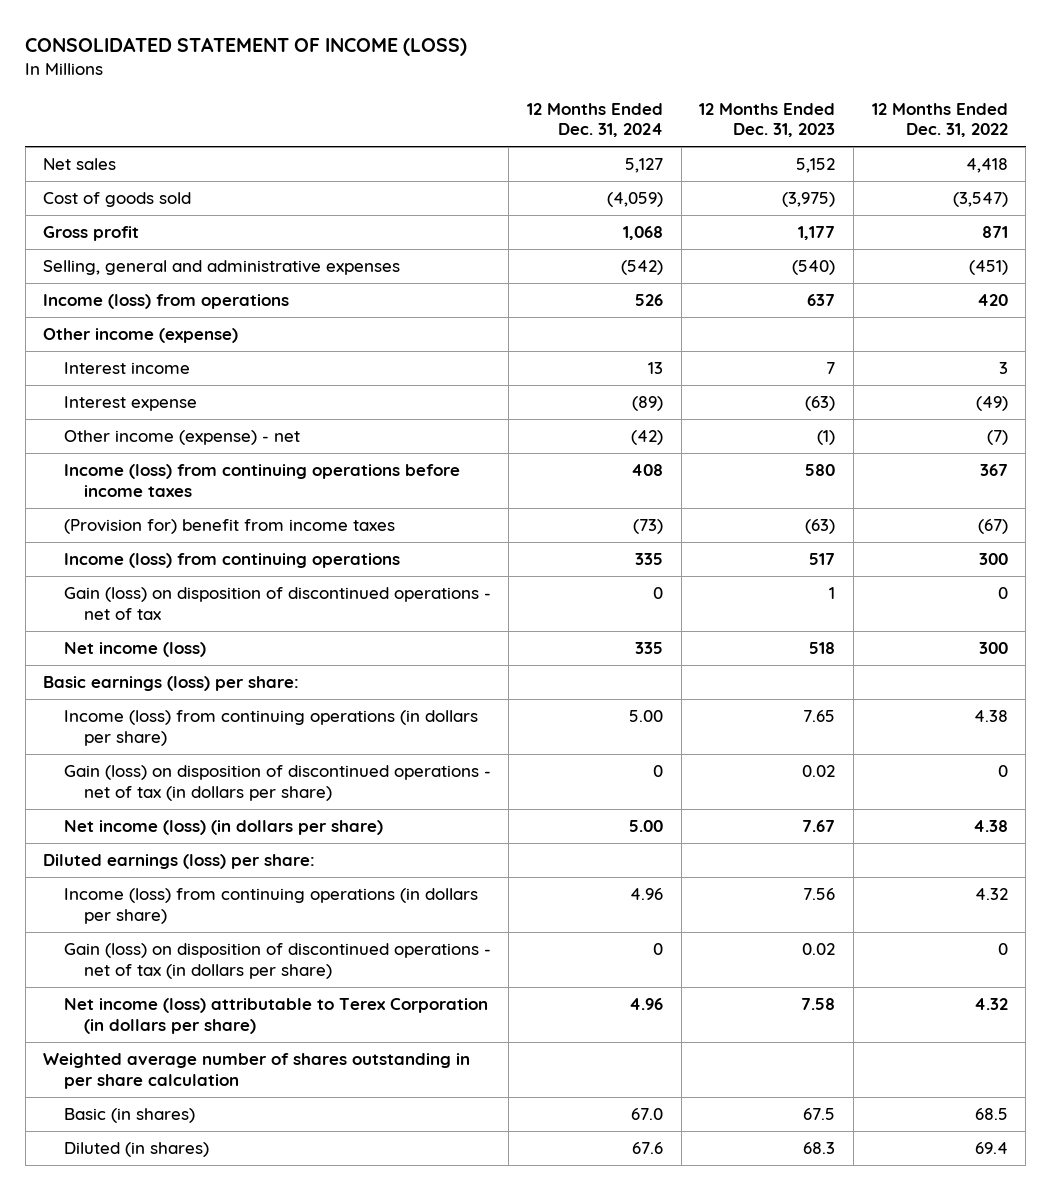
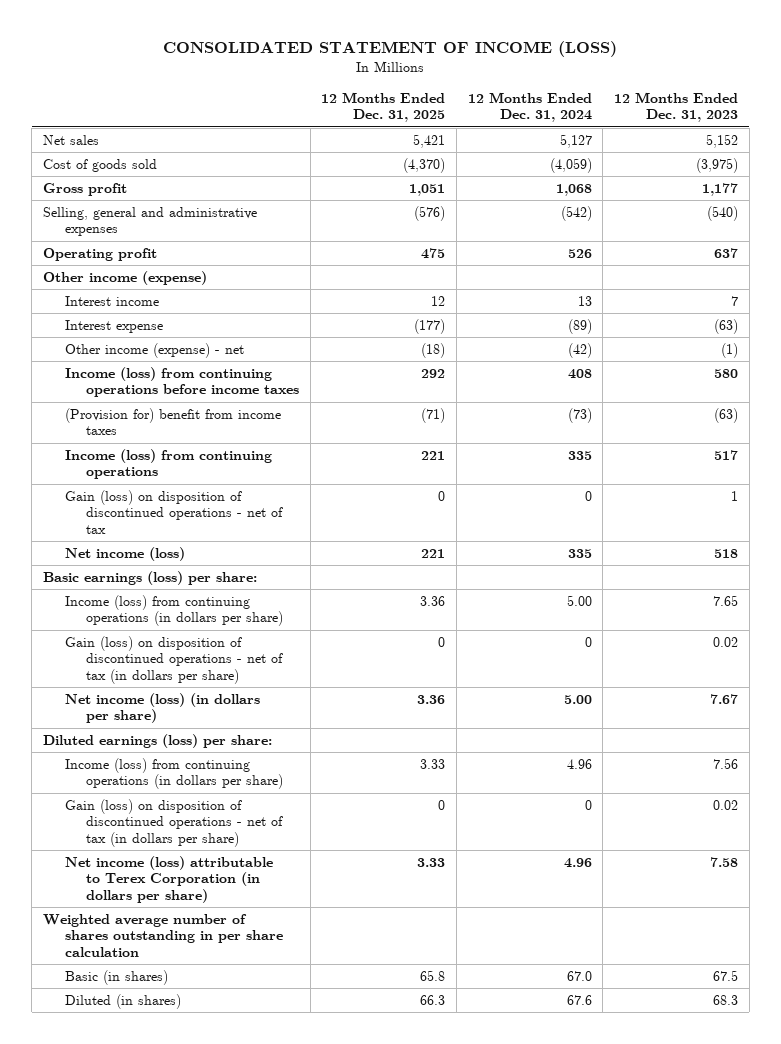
[871,102,1008,138] 12 Months Ended Dec. 31, 2022 -> none
none -> [321,91,446,123] 12 Months Ended Dec. 31, 2025
[43,294,290,310] Income (loss) from operations -> [42,247,157,261] Operating profit

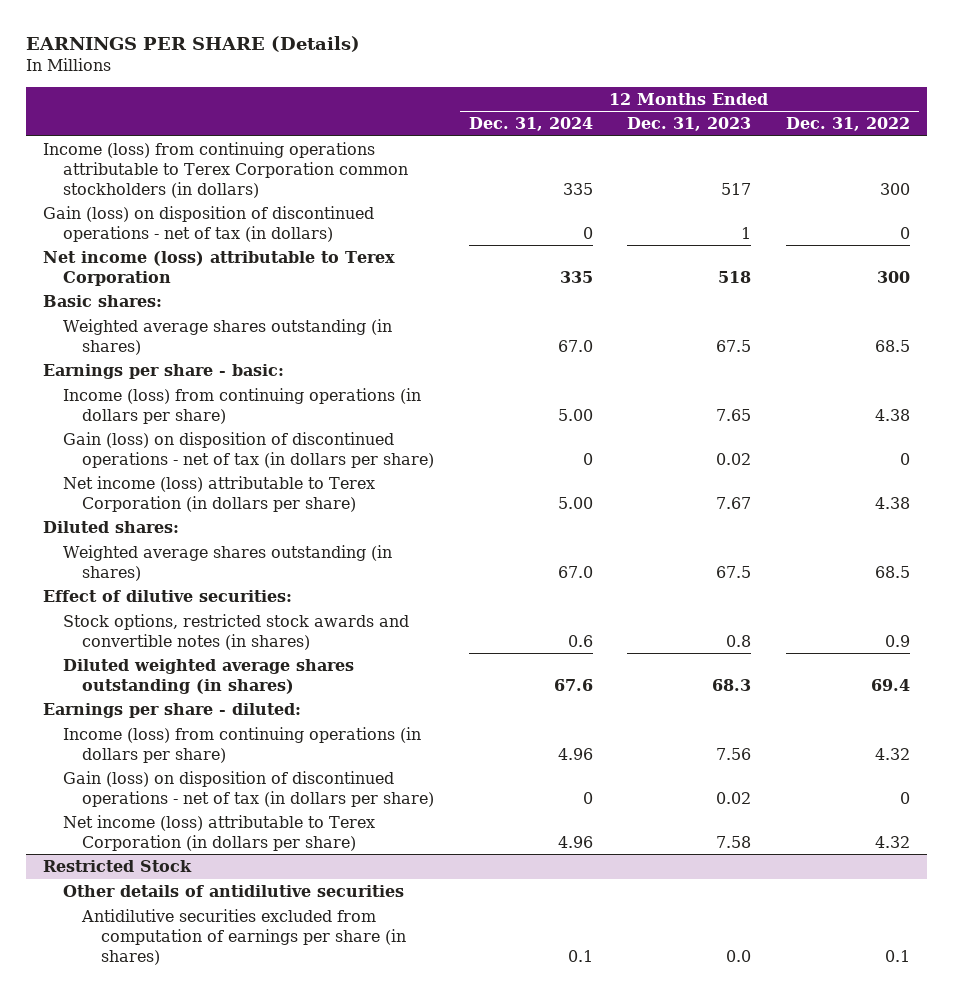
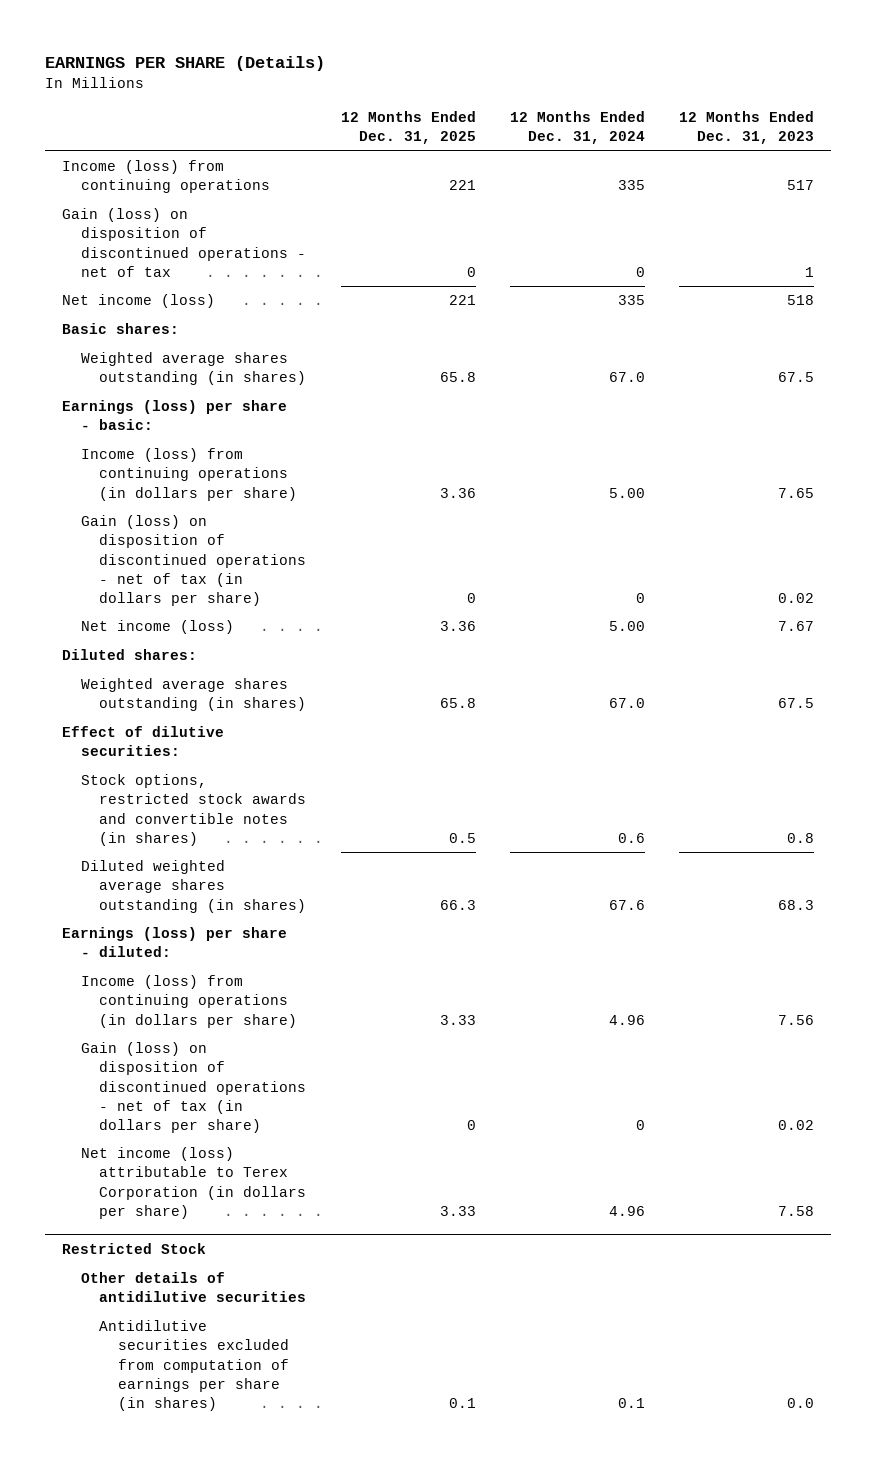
[785,117,910,132] Dec. 31, 2022 -> none
none -> [340,110,476,144] 12 Months Ended Dec. 31, 2025
[43,141,408,198] Income (loss) from continuing operations attributable to Terex Corporation common stockholders (in dollars) -> [62,160,270,194] Income (loss) from continuing operations
[43,205,375,242] Gain (loss) on disposition of discontinued operations - net of tax (in dollars) -> [62,208,306,277] Gain (loss) on disposition of discontinued operations - net of tax
[43,250,396,286] Net income (loss) attributable to Terex Corporation -> [62,294,216,309] Net income (loss)
[43,363,285,379] Earnings per share - basic: -> [62,400,288,431] Earnings (loss) per share - basic:
[62,475,375,512] Net income (loss) attributable to Terex Corporation (in dollars per share) -> [80,620,234,635] Net income (loss)
[43,702,302,718] Earnings per share - diluted: -> [62,927,288,958] Earnings (loss) per share - diluted:

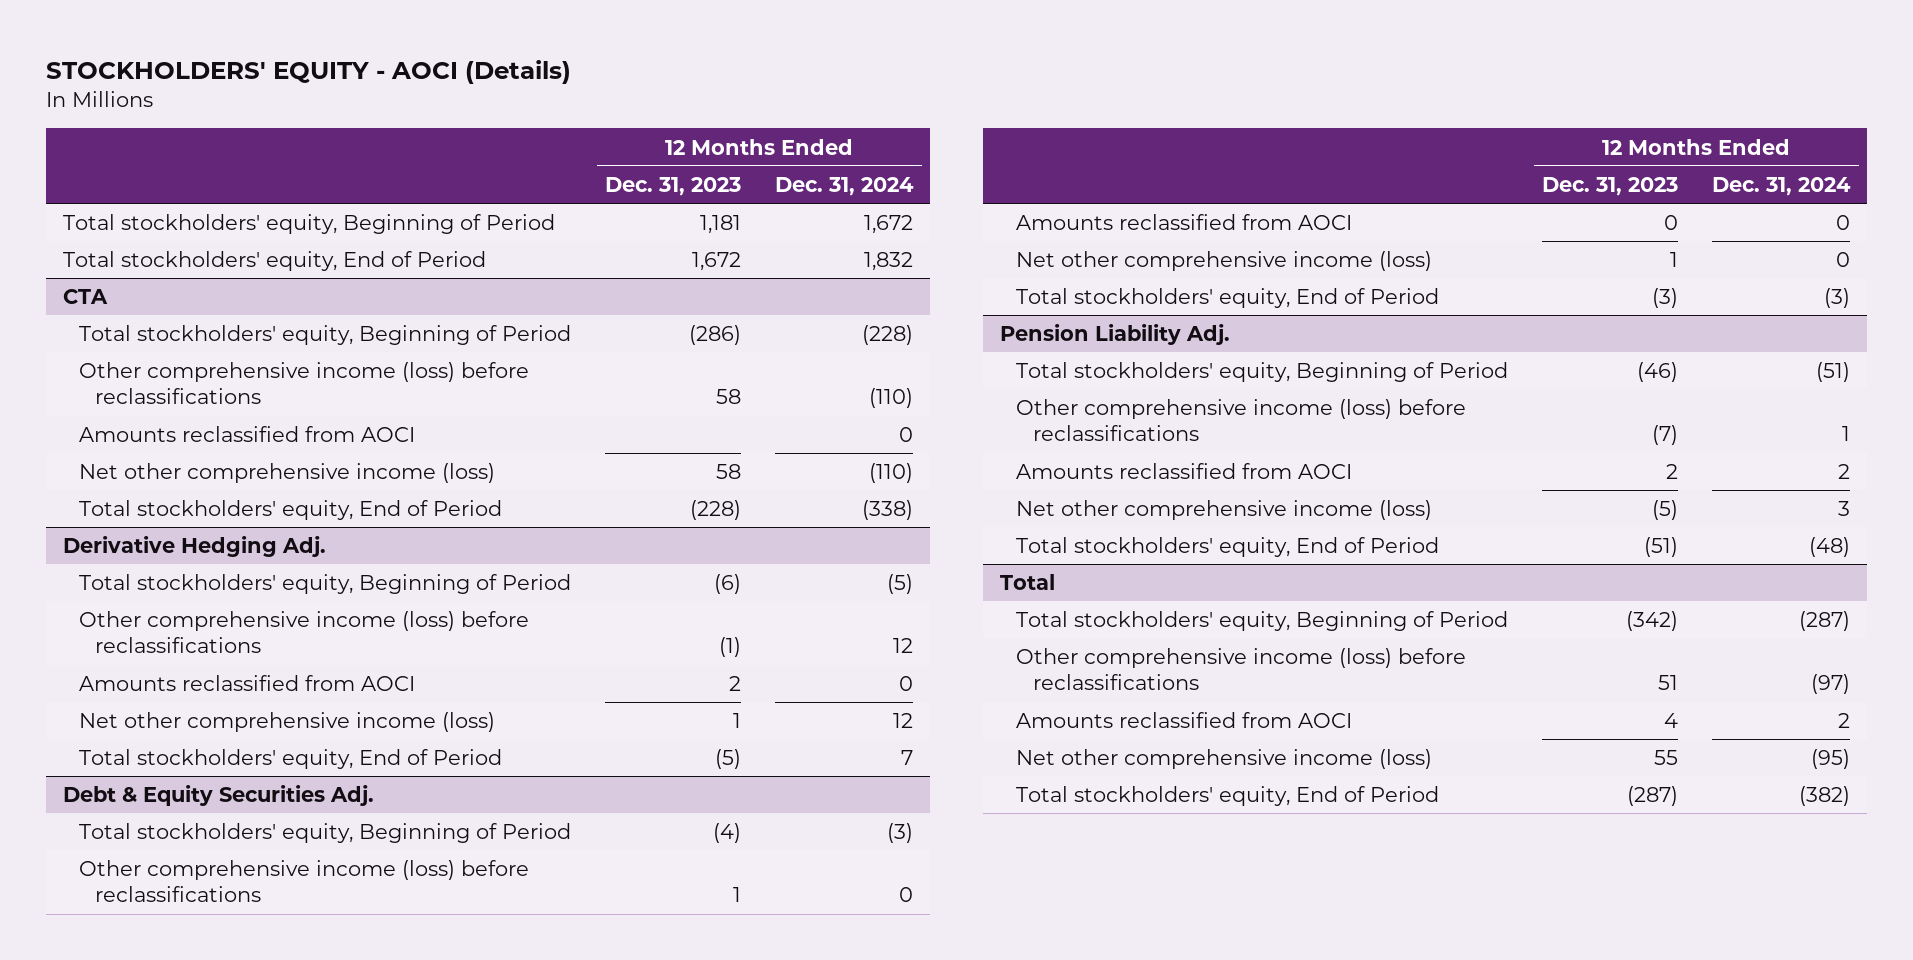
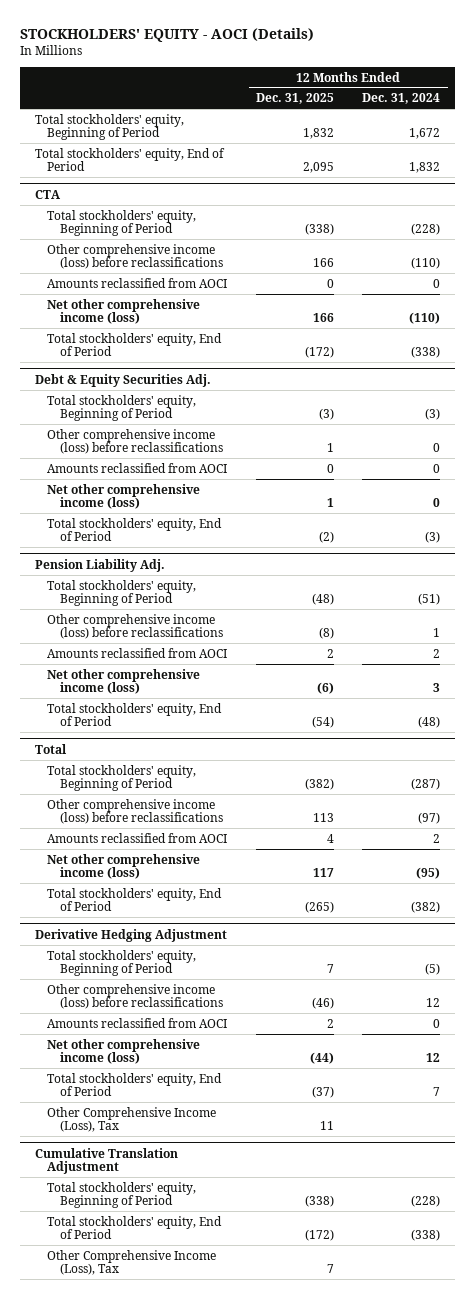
[605,177,742,197] Dec. 31, 2023 -> none
none -> [255,93,334,105] Dec. 31, 2025
[62,536,326,558] Derivative Hedging Adj. -> none
[79,574,572,595] Total stockholders' equity, Beginning of Period -> none
[79,611,530,654] Other comprehensive income (loss) before reclassifications -> none
[79,675,416,692] Amounts reclassified from AOCI -> none
[79,712,496,733] Net other comprehensive income (loss) -> none
[79,749,503,770] Total stockholders' equity, End of Period -> none
none -> [34,928,227,942] Derivative Hedging Adjustment
none -> [47,949,197,977] Total stockholders' equity, Beginning of Period
none -> [47,983,223,1010] Other comprehensive income (loss) before reclassifications
none -> [47,1017,228,1028] Amounts reclassified from AOCI
none -> [47,1038,201,1065] Net other comprehensive income (loss)
none -> [47,1072,223,1097] Total stockholders' equity, End of Period
none -> [47,1106,217,1133] Other Comprehensive Income (Loss), Tax
none -> [34,1147,178,1175] Cumulative Translation Adjustment
none -> [47,1181,197,1209] Total stockholders' equity, Beginning of Period
none -> [47,1215,223,1240] Total stockholders' equity, End of Period
none -> [47,1249,217,1276] Other Comprehensive Income (Loss), Tax

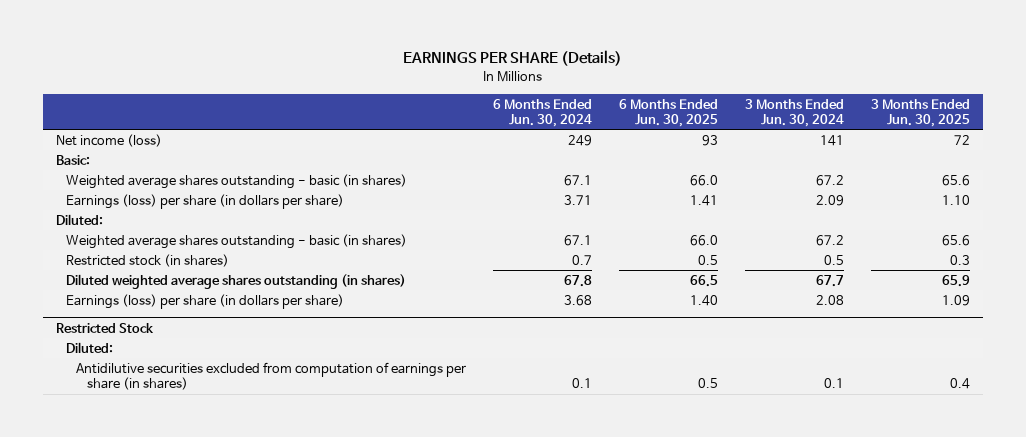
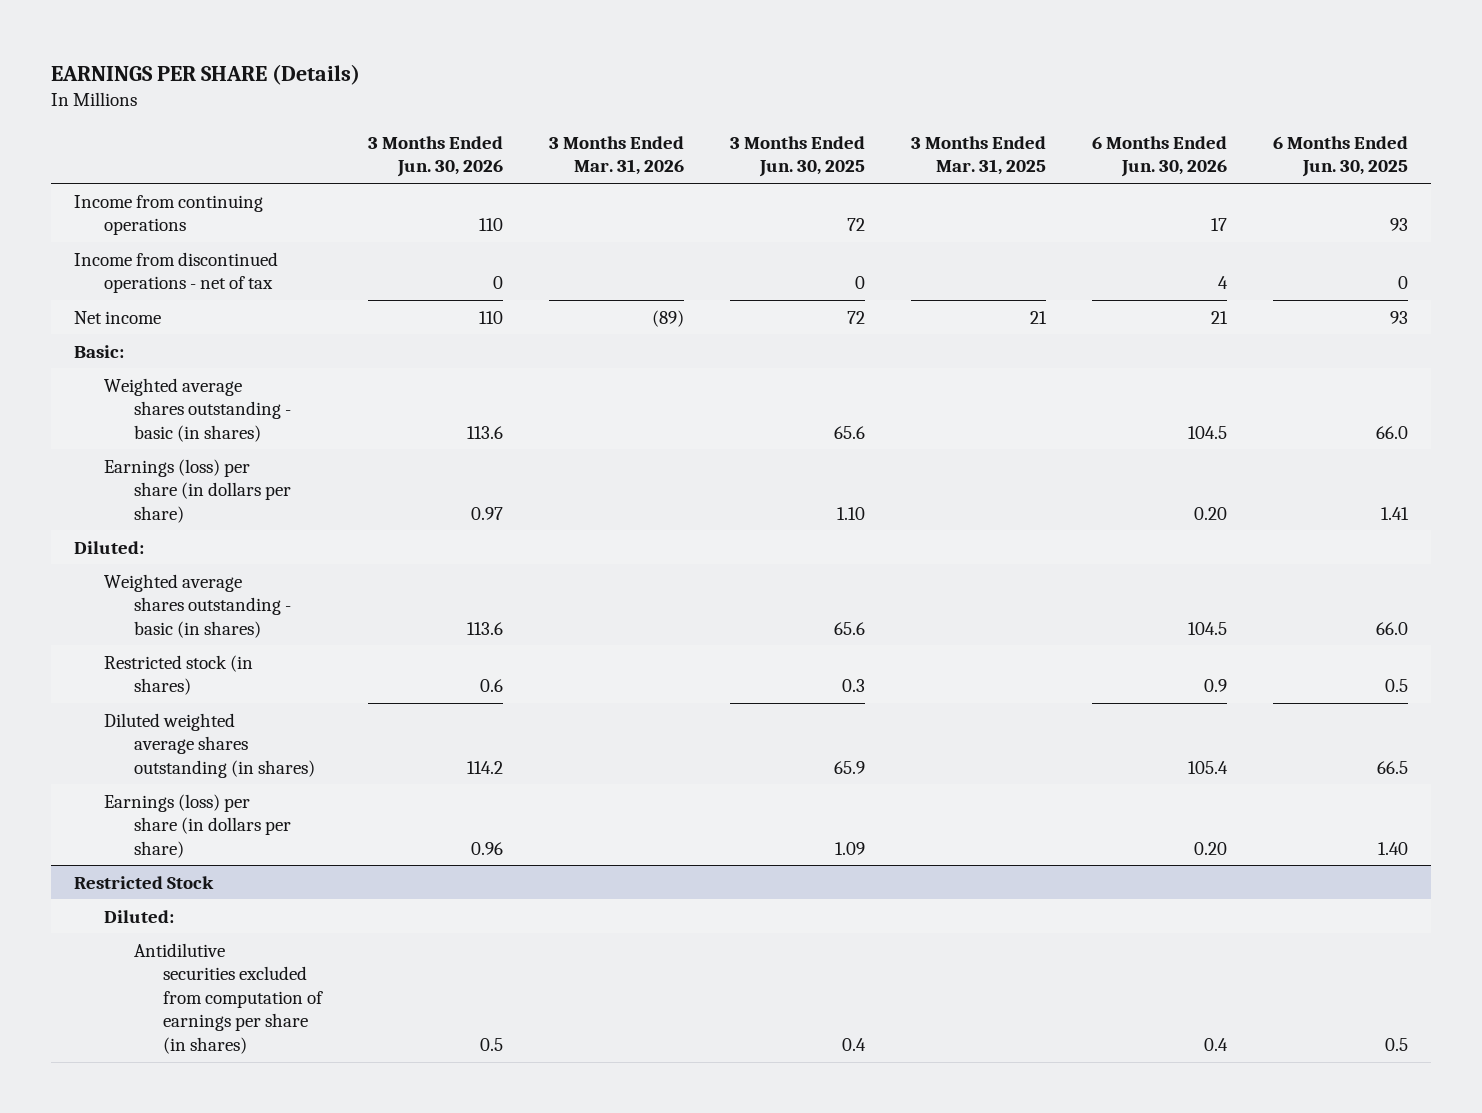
[493,98,593,127] 6 Months Ended Jun. 30, 2024 -> none
[745,98,845,127] 3 Months Ended Jun. 30, 2024 -> none
none -> [368,135,504,178] 3 Months Ended Jun. 30, 2026
none -> [549,135,685,176] 3 Months Ended Mar. 31, 2026
none -> [910,135,1046,176] 3 Months Ended Mar. 31, 2025
none -> [1091,135,1227,178] 6 Months Ended Jun. 30, 2026
none -> [74,194,264,236] Income from continuing operations
none -> [74,251,279,294] Income from discontinued operations - net of tax
[56,133,163,147] Net income (loss) -> [74,310,162,324] Net income

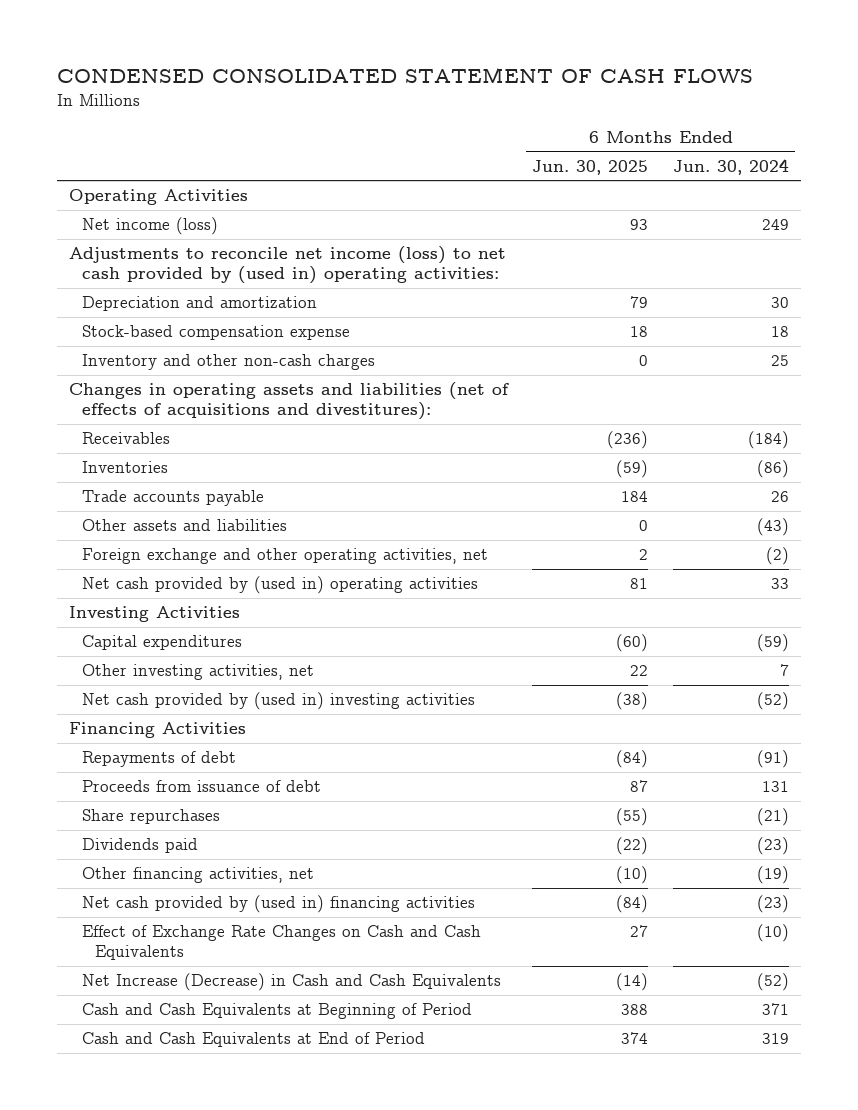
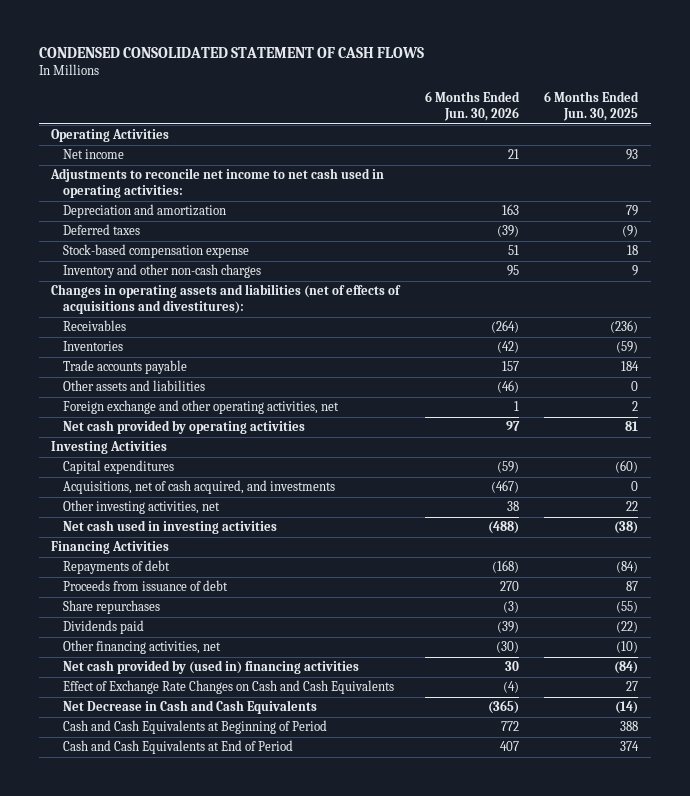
[672,158,789,175] Jun. 30, 2024 -> none
none -> [424,90,520,121] 6 Months Ended Jun. 30, 2026
[81,217,218,236] Net income (loss) -> [62,149,124,160] Net income
[69,246,507,285] Adjustments to reconcile net income (loss) to net cash provided by (used in) operating activities: -> [50,168,385,199] Adjustments to reconcile net income to net cash used in operating activities:
none -> [62,224,140,236] Deferred taxes
[639,355,649,367] 0 -> [632,265,639,277] 9
[81,576,478,595] Net cash provided by (used in) operating activities -> [62,420,305,435] Net cash provided by operating activities
none -> [62,480,335,495] Acquisitions, net of cash acquired, and investments
[81,692,475,711] Net cash provided by (used in) investing activities -> [62,520,277,535] Net cash used in investing activities
[81,973,501,992] Net Increase (Decrease) in Cash and Cash Equivalents -> [62,700,317,715] Net Decrease in Cash and Cash Equivalents

